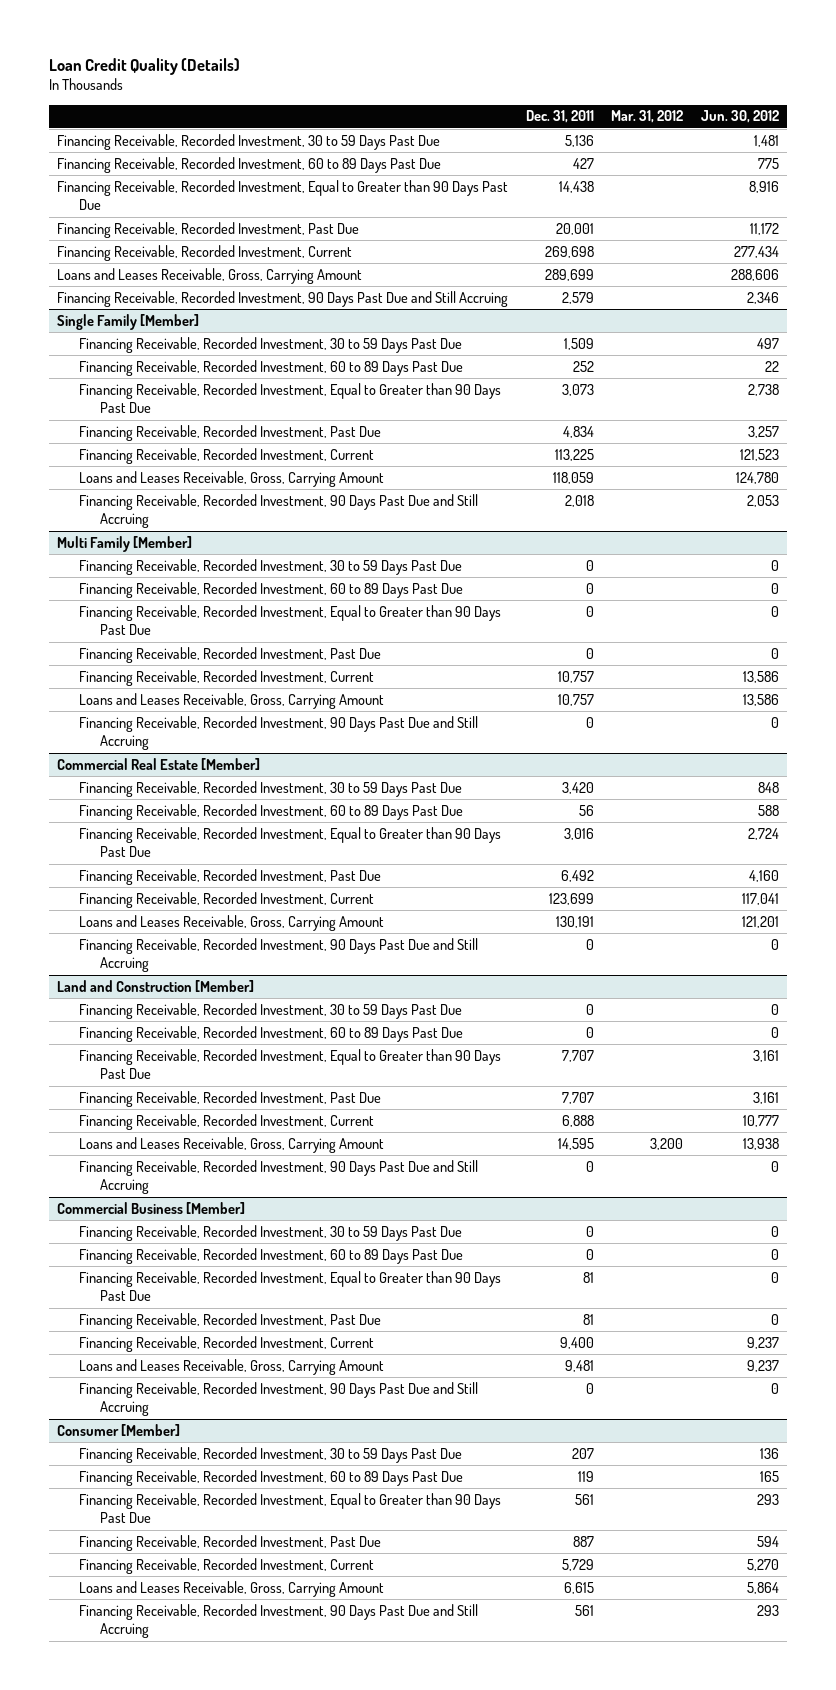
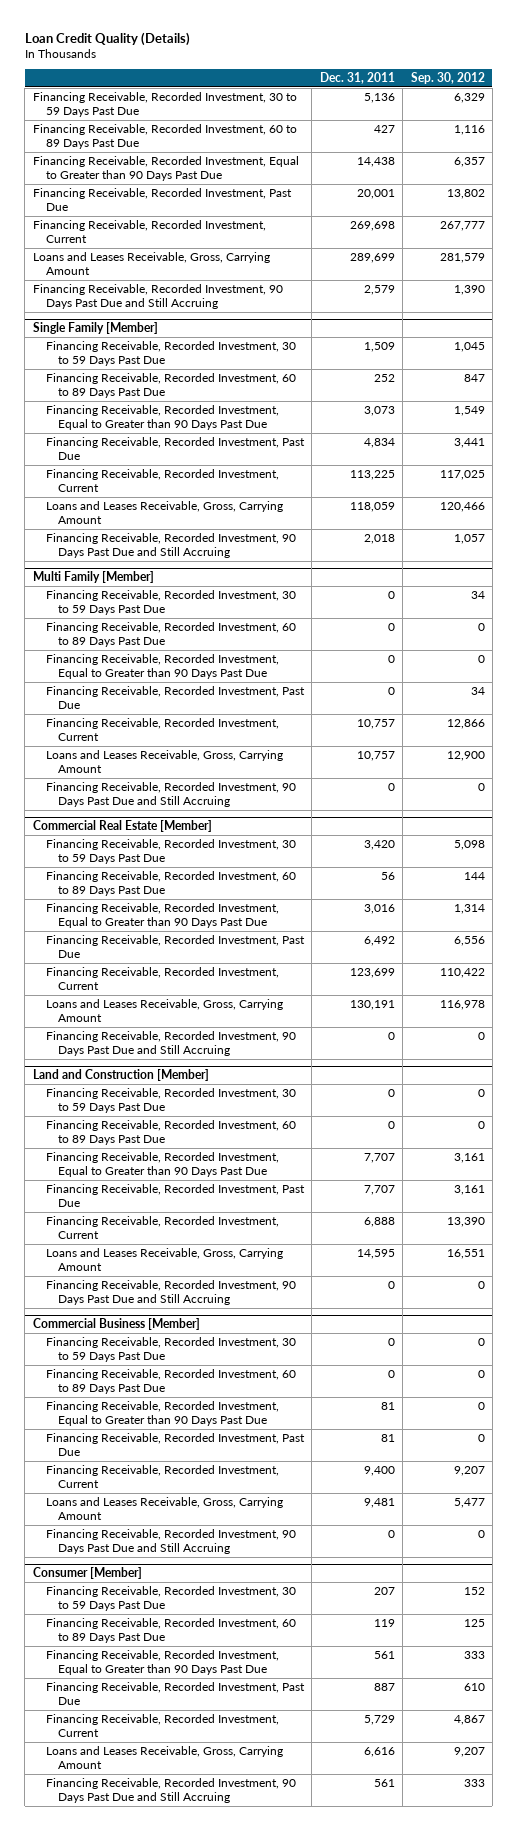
[611,110,684,124] Mar. 31, 2012 -> none
[700,110,779,124] Jun. 30, 2012 -> none
none -> [410,72,485,85] Sep. 30, 2012
[563,1581,594,1594] 6,615 -> [363,1746,395,1757] 6,616

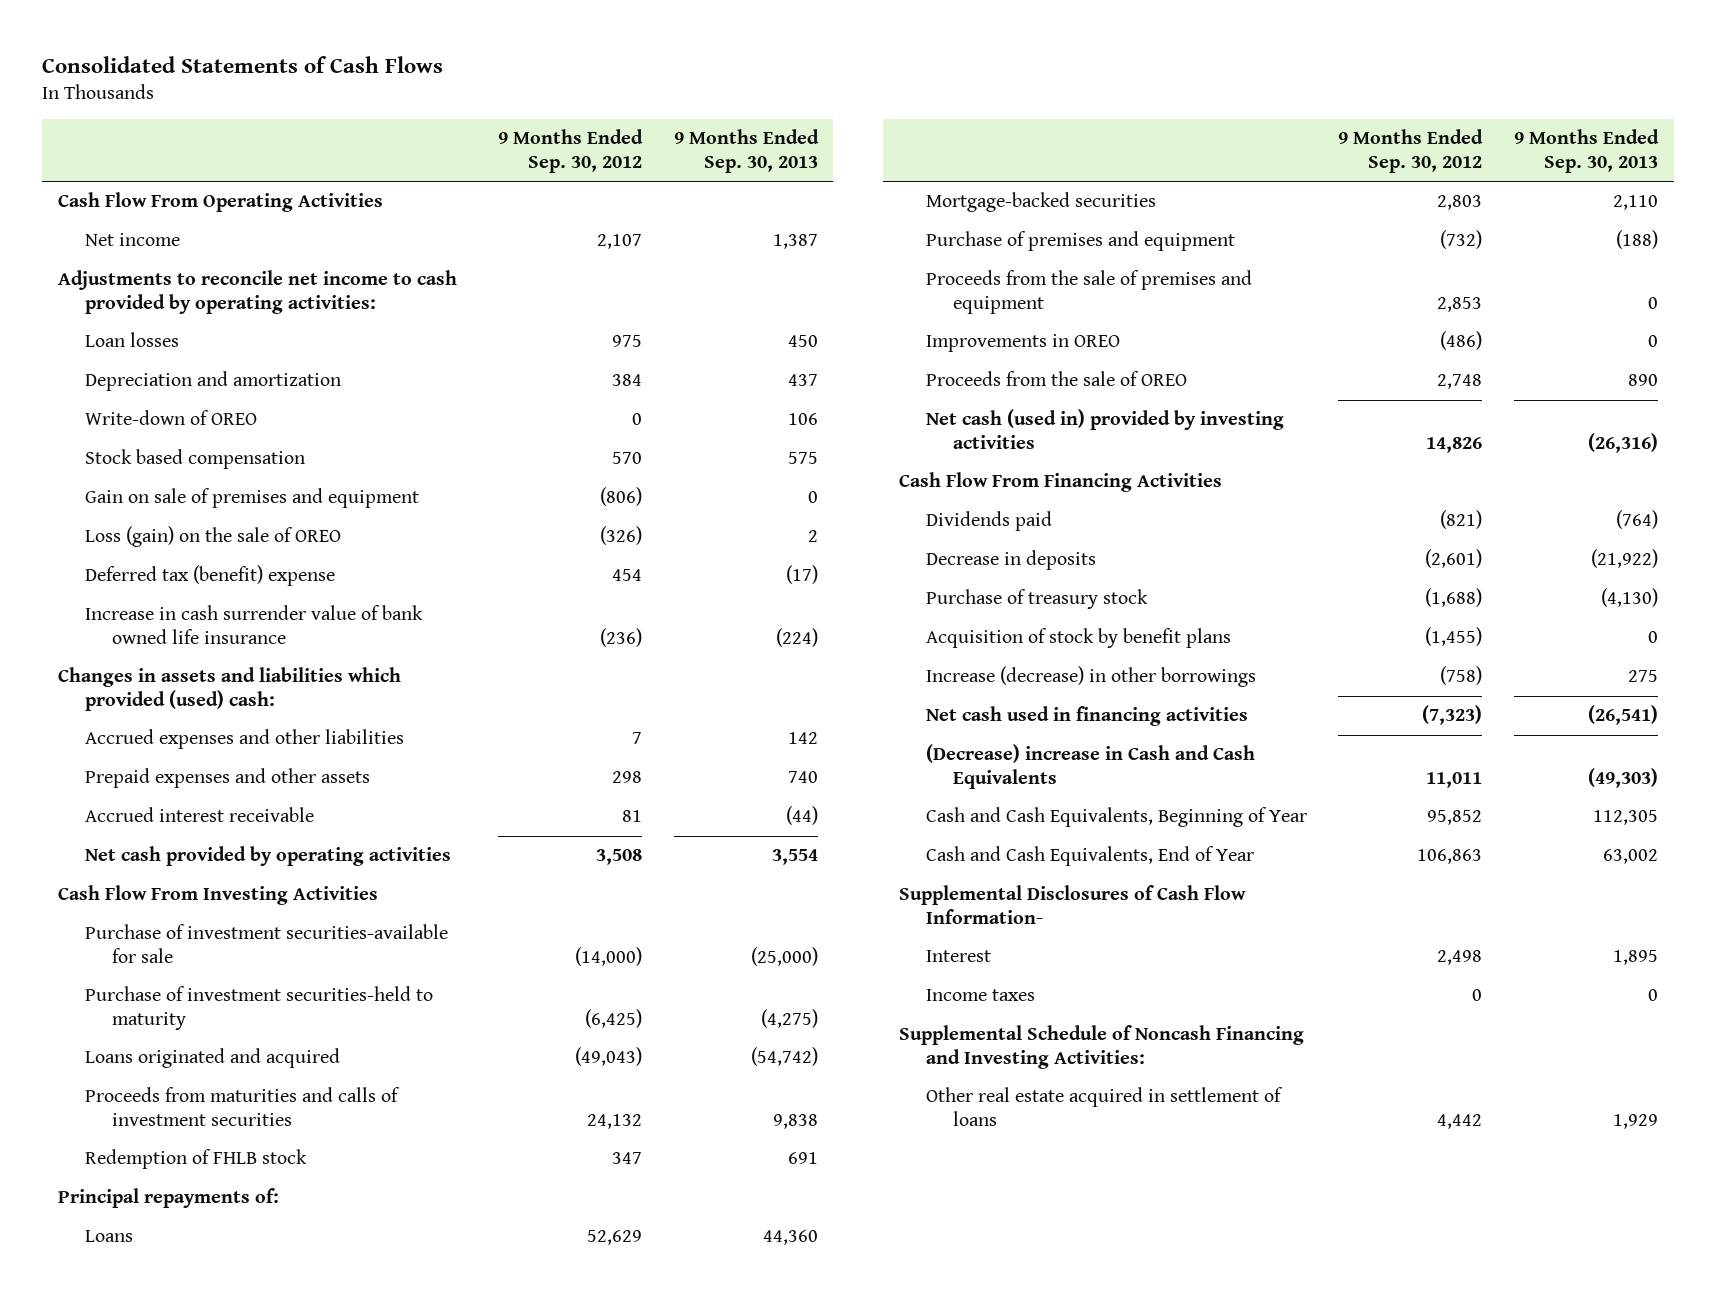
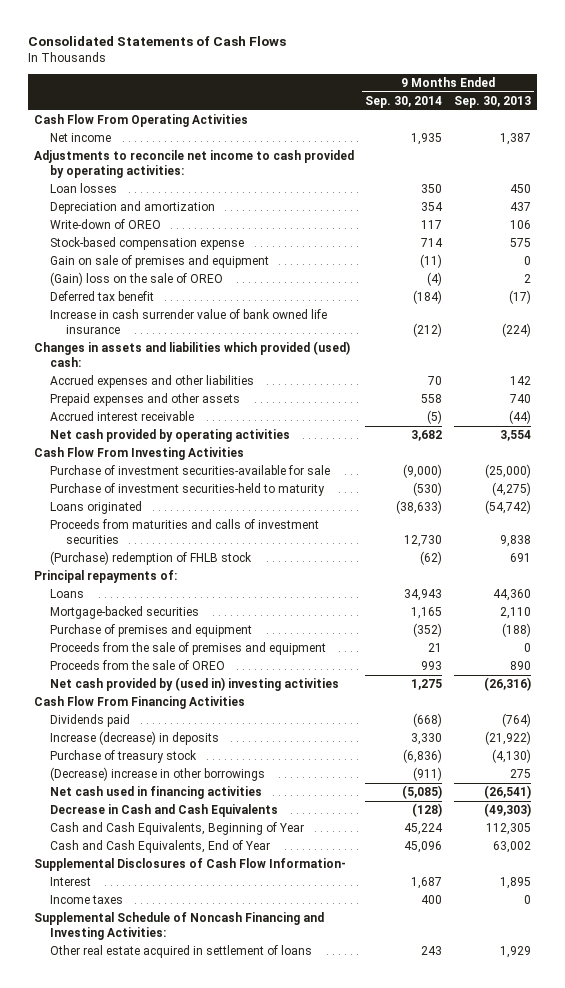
[497,129,643,174] 9 Months Ended Sep. 30, 2012 -> none
none -> [365,95,443,108] Sep. 30, 2014
[84,449,305,470] Stock based compensation -> [49,237,244,251] Stock-based compensation expense
[84,526,341,548] Loss (gain) on the sale of OREO -> [49,272,223,287] (Gain) loss on the sale of OREO
[84,565,335,587] Deferred tax (benefit) expense -> [49,291,154,302] Deferred tax benefit
[84,1048,340,1069] Loans originated and acquired -> [49,501,142,515] Loans originated
[84,1149,307,1170] Redemption of FHLB stock -> [49,551,252,566] (Purchase) redemption of FHLB stock
[925,334,1120,353] Improvements in OREO -> none
[925,409,1284,450] Net cash (used in) provided by investing activities -> [49,677,339,692] Net cash provided by (used in) investing activities
[925,550,1096,571] Decrease in deposits -> [49,731,219,746] Increase (decrease) in deposits
[925,628,1231,649] Acquisition of stock by benefit plans -> none
[925,666,1256,688] Increase (decrease) in other borrowings -> [49,767,265,782] (Decrease) increase in other borrowings
[925,744,1255,790] (Decrease) increase in Cash and Cash Equivalents -> [49,804,278,818] Decrease in Cash and Cash Equivalents

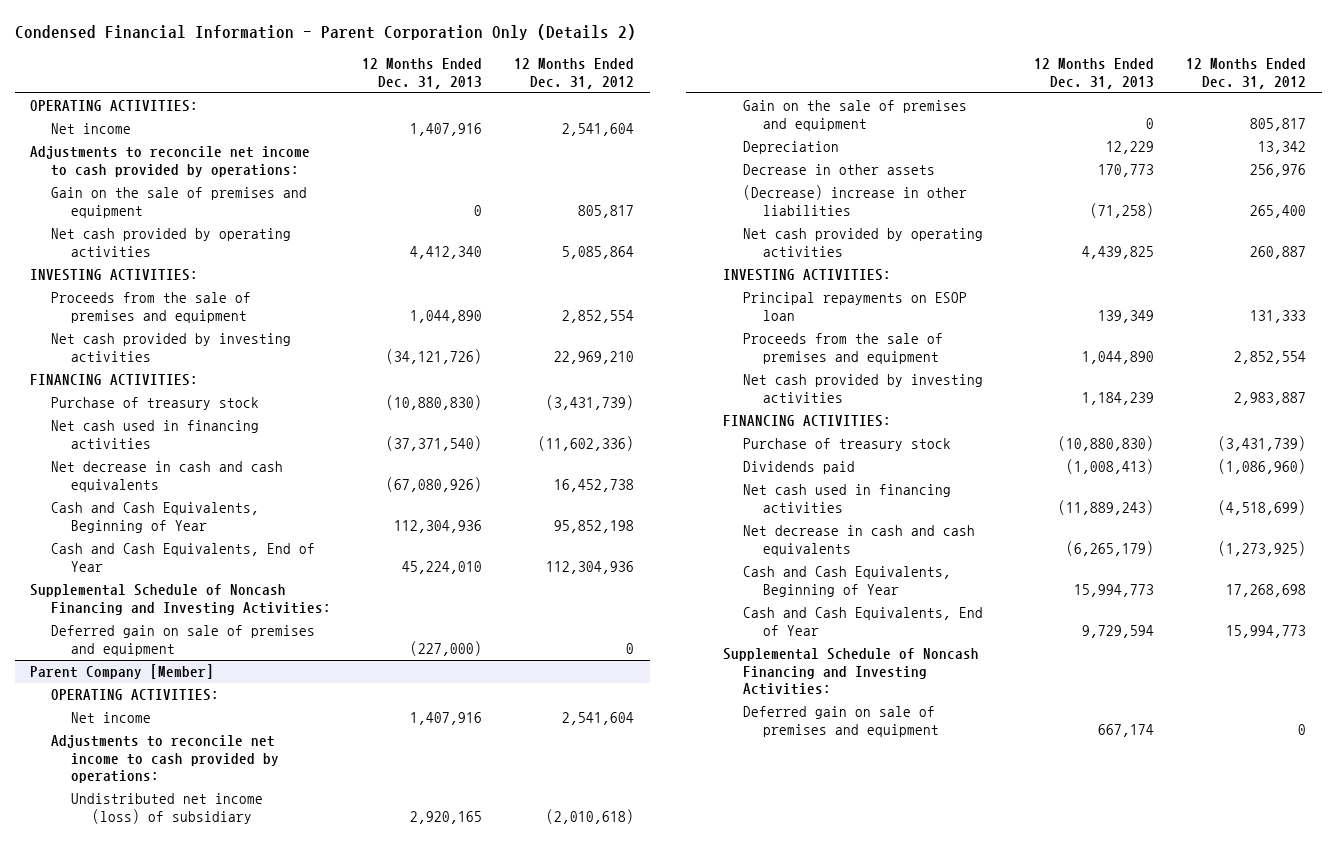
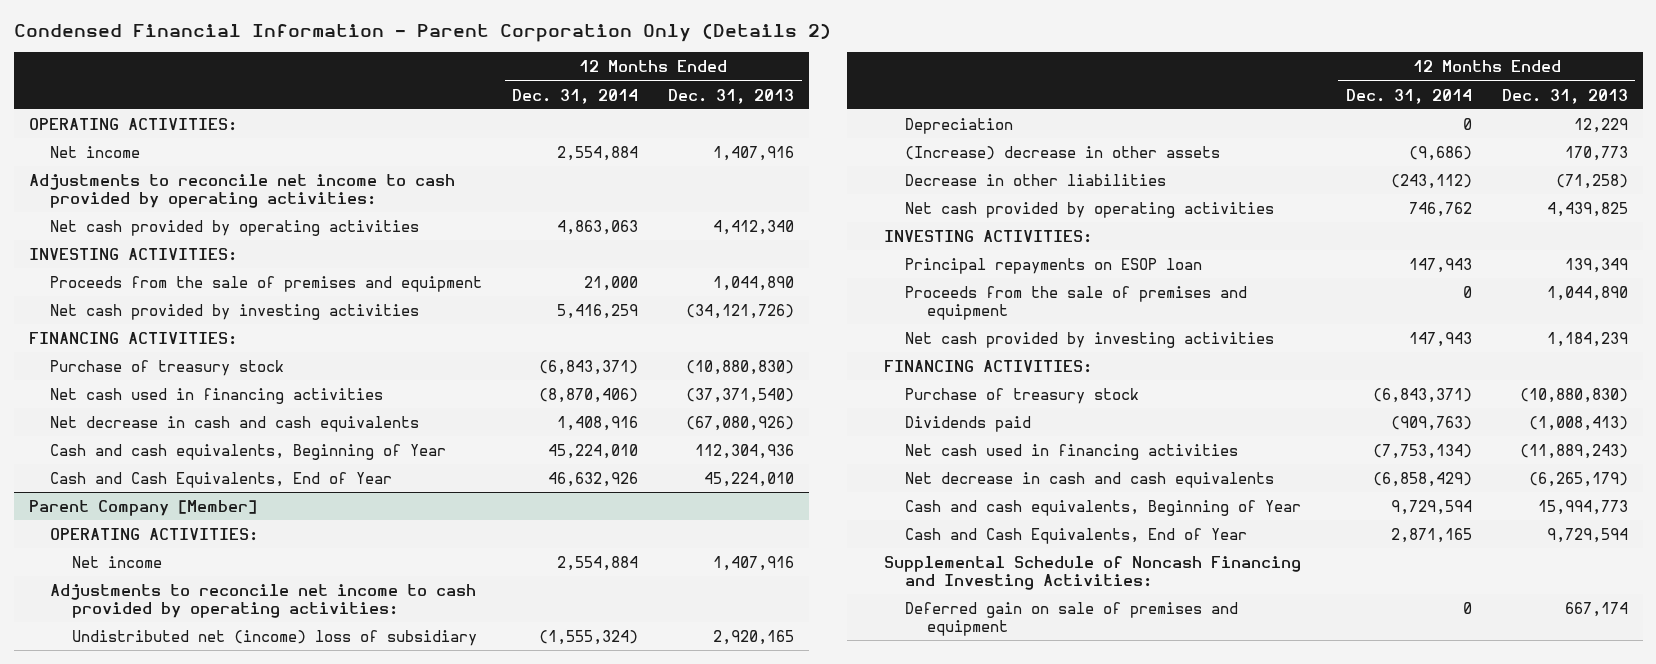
[513,58,634,89] 12 Months Ended Dec. 31, 2012 -> none
none -> [512,88,639,104] Dec. 31, 2014
[50,187,307,218] Gain on the sale of premises and equipment -> none
[30,146,311,177] Adjustments to reconcile net income to cash provided by operations: -> [28,173,455,208] Adjustments to reconcile net income to cash provided by operating activities:
[50,502,259,533] Cash and Cash Equivalents, Beginning of Year -> [50,443,447,460] Cash and cash equivalents, Beginning of Year
[30,584,331,615] Supplemental Schedule of Noncash Financing and Investing Activities: -> none
[50,625,315,656] Deferred gain on sale of premises and equipment -> none
[743,100,968,131] Gain on the sale of premises and equipment -> none
[50,735,280,783] Adjustments to reconcile net income to cash provided by operations: -> [50,583,477,618] Adjustments to reconcile net income to cash provided by operating activities:
[71,793,264,824] Undistributed net income (loss) of subsidiary -> [71,629,477,646] Undistributed net (income) loss of subsidiary
[743,164,936,176] Decrease in other assets -> [905,145,1221,160] (Increase) decrease in other assets
[743,185,968,216] (Decrease) increase in other liabilities -> [905,173,1167,186] Decrease in other liabilities
[743,566,952,597] Cash and Cash Equivalents, Beginning of Year -> [905,499,1302,516] Cash and cash equivalents, Beginning of Year

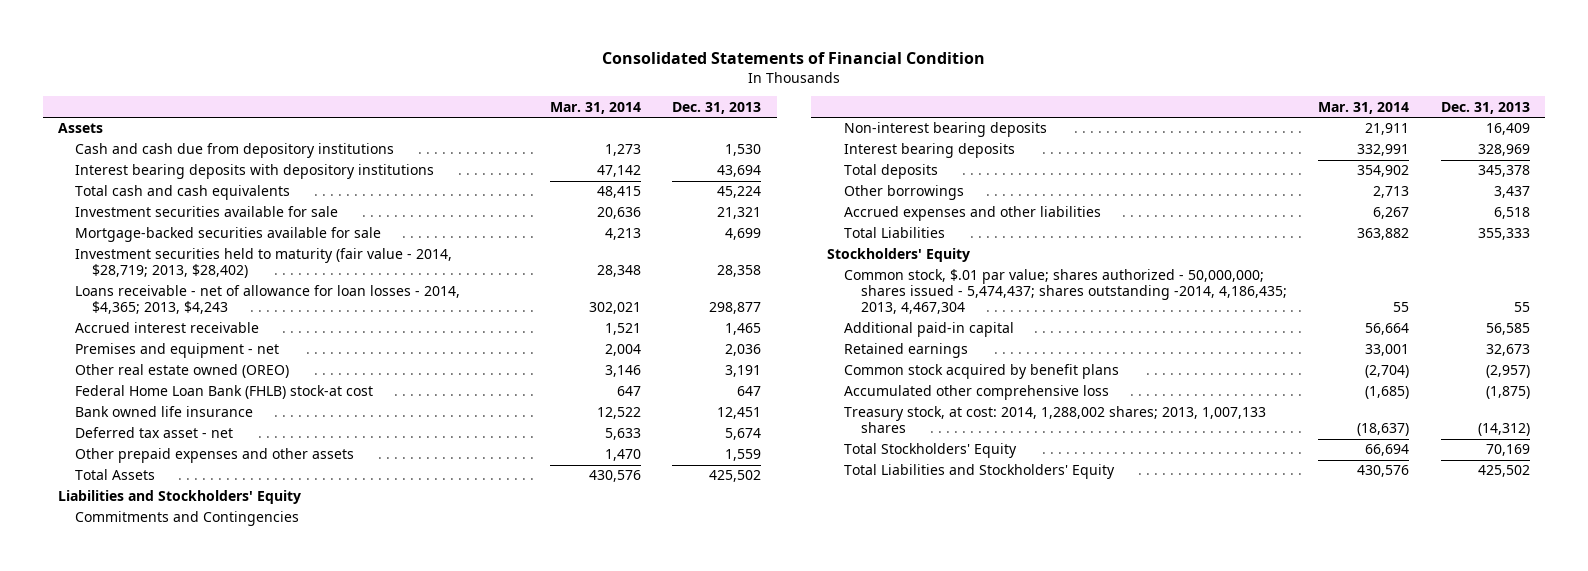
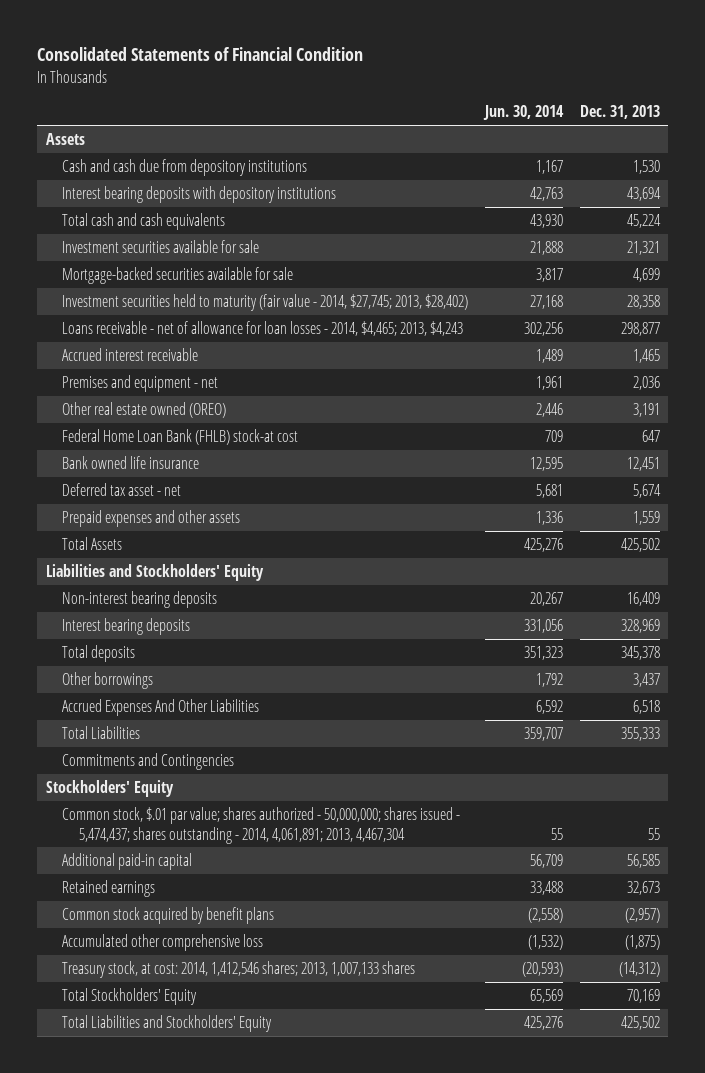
[549,101,641,114] Mar. 31, 2014 -> none
none -> [483,105,565,121] Jun. 30, 2014
[75,248,453,279] Investment securities held to maturity (fair value - 2014, $28,719; 2013, $28,402) -> [62,293,469,311] Investment securities held to maturity (fair value - 2014, $27,745; 2013, $28,402)
[75,285,461,315] Loans receivable - net of allowance for loan losses - 2014, $4,365; 2013, $4,243 -> [62,320,464,336] Loans receivable - net of allowance for loan losses - 2014, $4,465; 2013, $4,243
[75,448,355,464] Other prepaid expenses and other assets -> [62,509,241,527] Prepaid expenses and other assets
[843,206,1101,222] Accrued expenses and other liabilities -> [62,698,260,716] Accrued Expenses And Other Liabilities
[75,511,300,527] Commitments and Contingencies -> [62,752,235,770] Commitments and Contingencies
[843,269,1287,315] Common stock, $.01 par value; shares authorized - 50,000,000; shares issued - 5,474,437; shares outstanding -2014, 4,186,435; 2013, 4,467,304 -> [62,806,461,844] Common stock, $.01 par value; shares authorized - 50,000,000; shares issued - 5,474,437; shares outstanding - 2014, 4,061,891; 2013, 4,467,304
[843,406,1266,434] Treasury stock, at cost: 2014, 1,288,002 shares; 2013, 1,007,133 shares -> [62,960,416,978] Treasury stock, at cost: 2014, 1,412,546 shares; 2013, 1,007,133 shares

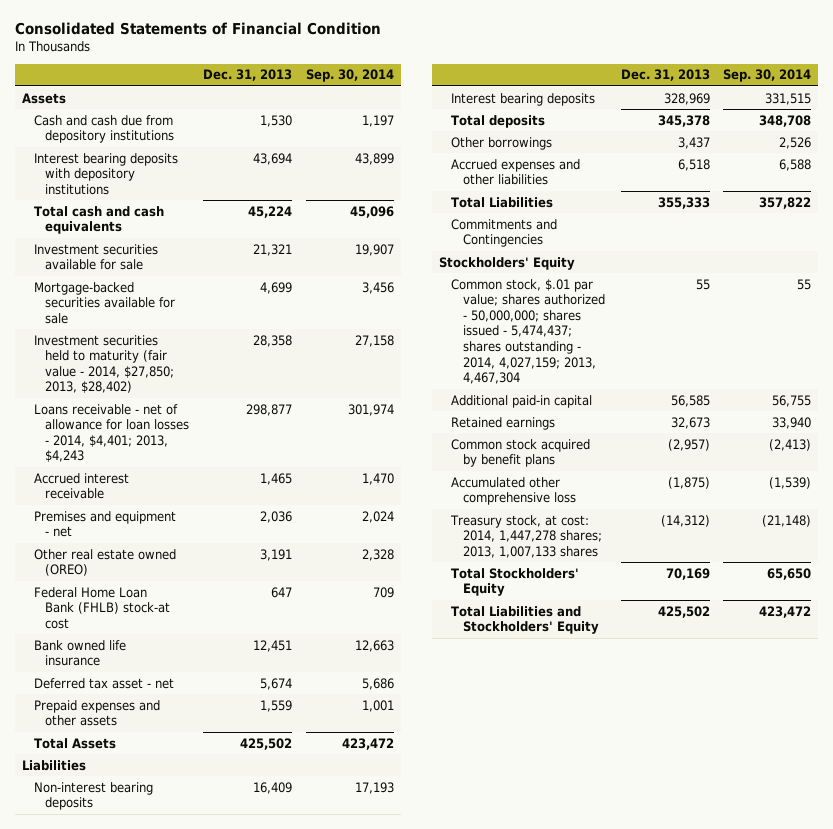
[483,105,565,121] Jun. 30, 2014 -> none
none -> [306,69,395,83] Sep. 30, 2014
[62,293,469,311] Investment securities held to maturity (fair value - 2014, $27,745; 2013, $28,402) -> [33,334,175,394] Investment securities held to maturity (fair value - 2014, $27,850; 2013, $28,402)
[62,320,464,336] Loans receivable - net of allowance for loan losses - 2014, $4,465; 2013, $4,243 -> [33,403,190,463] Loans receivable - net of allowance for loan losses - 2014, $4,401; 2013, $4,243
[45,563,264,581] Liabilities and Stockholders' Equity -> none
none -> [21,759,86,771] Liabilities
[62,698,260,716] Accrued Expenses And Other Liabilities -> [450,158,580,186] Accrued expenses and other liabilities
[62,806,461,844] Common stock, $.01 par value; shares authorized - 50,000,000; shares issued - 5,474,437; shares outstanding - 2014, 4,061,891; 2013, 4,467,304 -> [450,278,605,385] Common stock, $.01 par value; shares authorized - 50,000,000; shares issued - 5,474,437; shares outstanding - 2014, 4,027,159; 2013, 4,467,304
[62,960,416,978] Treasury stock, at cost: 2014, 1,412,546 shares; 2013, 1,007,133 shares -> [449,514,602,558] Treasury stock, at cost: 2014, 1,447,278 shares; 2013, 1,007,133 shares

